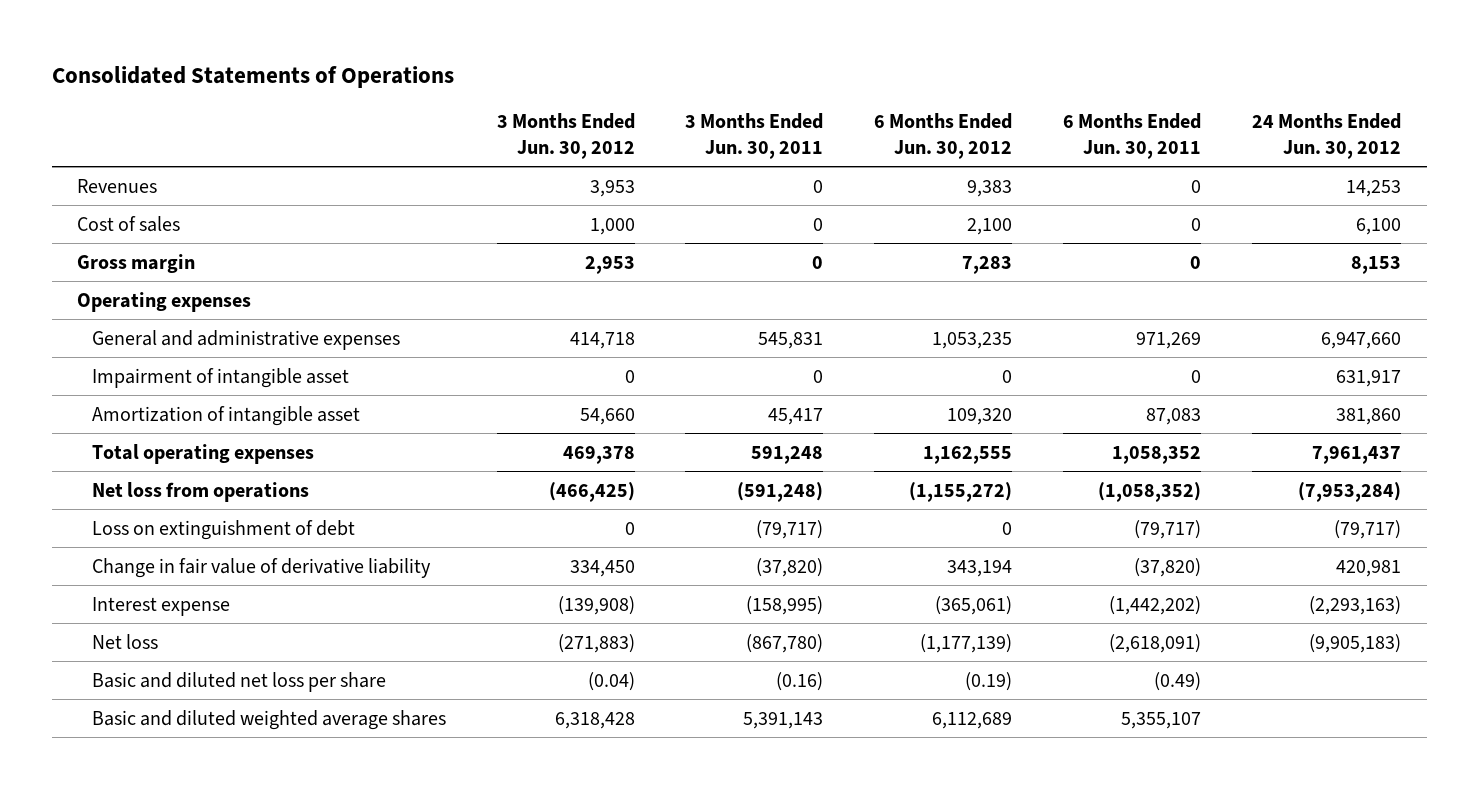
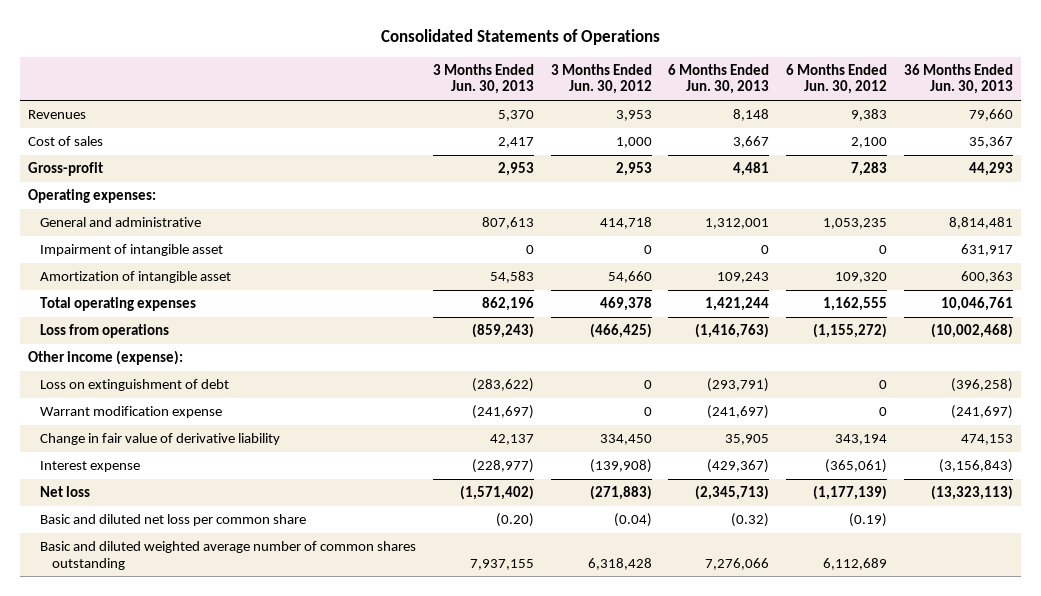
[685,113,824,159] 3 Months Ended Jun. 30, 2011 -> none
[1063,113,1202,159] 6 Months Ended Jun. 30, 2011 -> none
[1252,113,1402,159] 24 Months Ended Jun. 30, 2012 -> none
none -> [432,63,534,95] 3 Months Ended Jun. 30, 2013
none -> [668,63,770,95] 6 Months Ended Jun. 30, 2013
none -> [904,63,1014,95] 36 Months Ended Jun. 30, 2013
[77,253,196,273] Gross margin -> [28,162,104,177] Gross-profit
[77,291,252,312] Operating expenses -> [28,189,157,204] Operating expenses:
[91,329,400,350] General and administrative expenses -> [40,217,202,228] General and administrative
[91,481,309,502] Net loss from operations -> [40,324,170,339] Loss from operations
none -> [28,350,184,366] Other income (expense):
none -> [40,406,223,419] Warrant modification expense
[91,671,386,692] Basic and diluted net loss per share -> [40,514,307,527] Basic and diluted net loss per common share
[91,709,446,730] Basic and diluted weighted average shares -> [40,541,417,570] Basic and diluted weighted average number of common shares outstanding

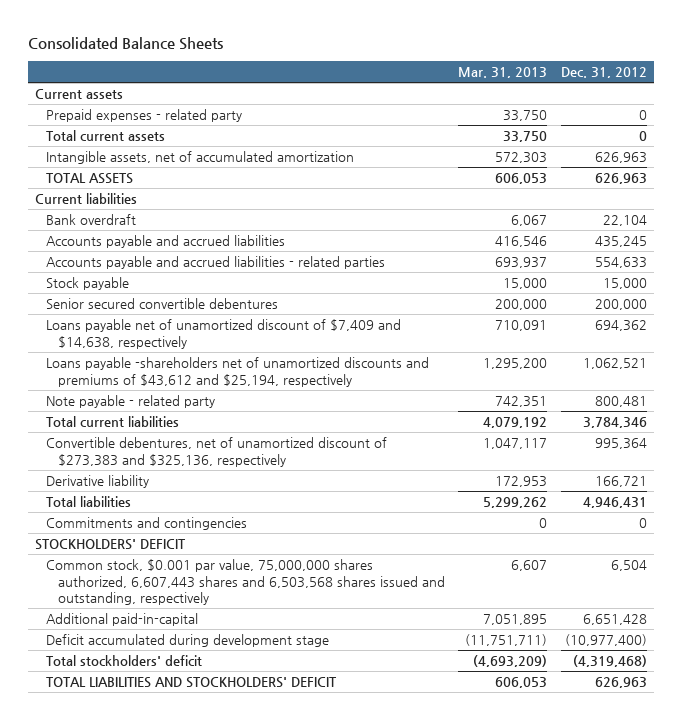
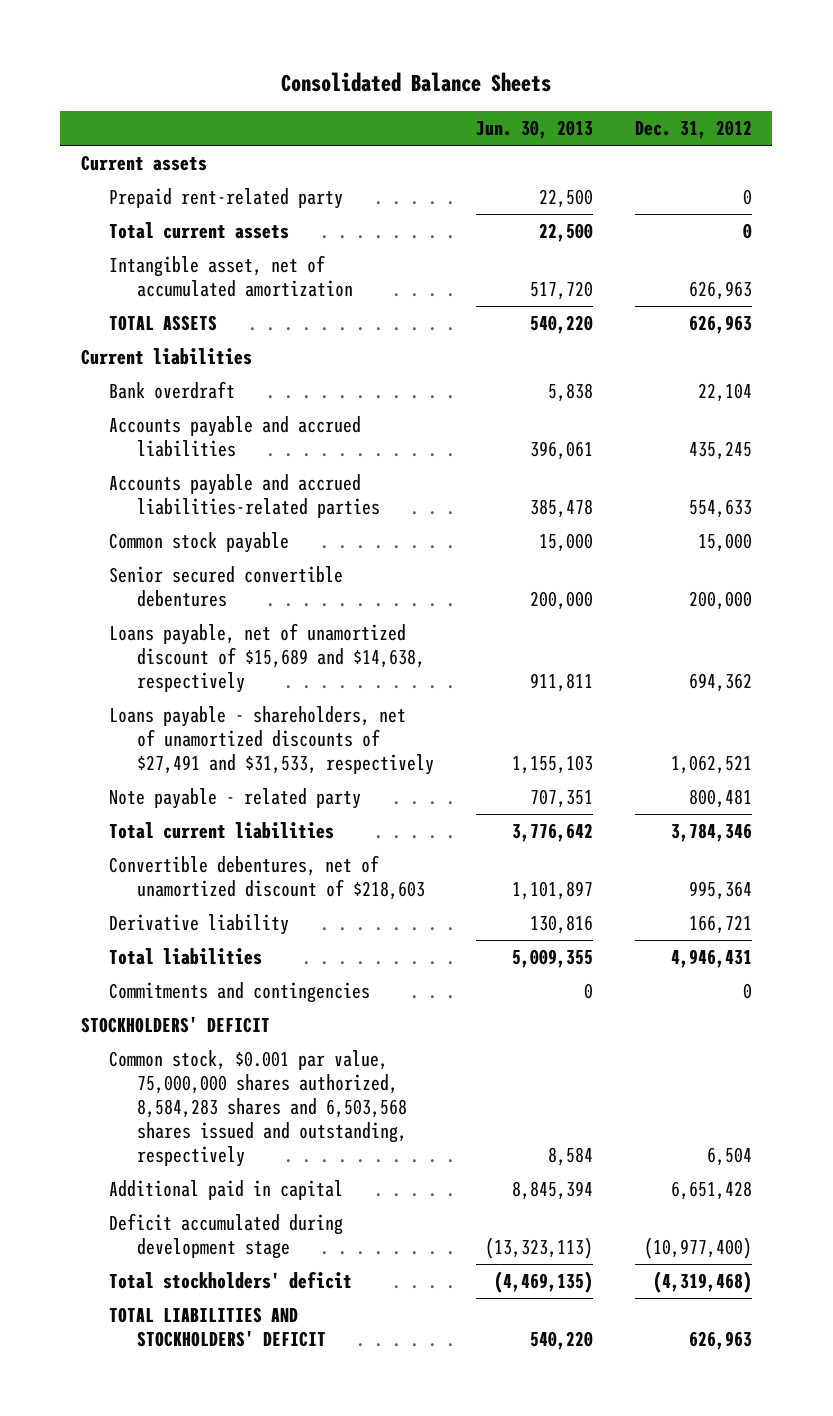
[458,67,548,79] Mar. 31, 2013 -> none
none -> [475,120,593,140] Jun. 30, 2013
[46,109,243,123] Prepaid expenses - related party -> [109,187,344,209] Prepaid rent-related party
[46,151,355,165] Intangible assets, net of accumulated amortization -> [109,254,354,297] Intangible asset, net of accumulated amortization
[46,256,386,270] Accounts payable and accrued liabilities - related parties -> [109,473,381,518] Accounts payable and accrued liabilities-related parties
[46,277,130,291] Stock payable -> [109,531,290,553] Common stock payable
[46,319,402,349] Loans payable net of unamortized discount of $7,409 and $14,638, respectively -> [109,622,426,693] Loans payable, net of unamortized discount of $15,689 and $14,638, respectively
[46,357,430,387] Loans payable -shareholders net of unamortized discounts and premiums of $43,612 and $25,194, respectively -> [109,705,435,775] Loans payable - shareholders, net of unamortized discounts of $27,491 and $31,533, respectively
[46,437,388,467] Convertible debentures, net of unamortized discount of $273,383 and $325,136, respectively -> [109,854,426,900] Convertible debentures, net of unamortized discount of $218,603
[46,559,445,606] Common stock, $0.001 par value, 75,000,000 shares authorized, 6,607,443 shares and 6,503,568 shares issued and outstanding, respectively -> [109,1049,408,1167] Common stock, $0.001 par value, 75,000,000 shares authorized, 8,584,283 shares and 6,503,568 shares issued and outstanding, respectively
[46,613,199,627] Additional paid-in-capital -> [109,1179,344,1200] Additional paid in capital

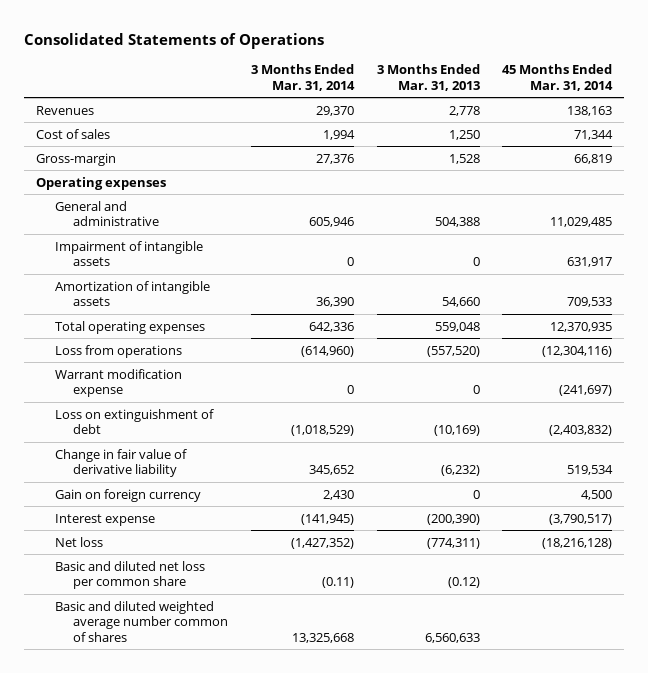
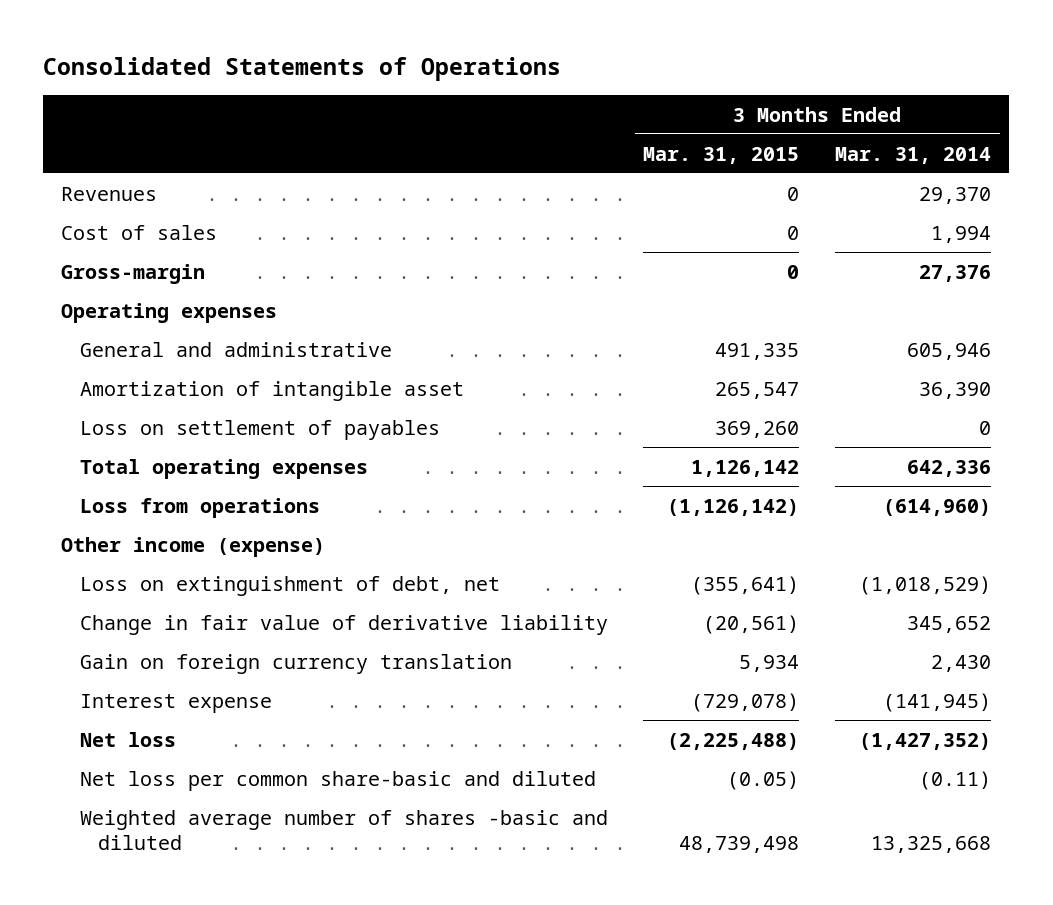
[376,64,480,91] 3 Months Ended Mar. 31, 2013 -> none
[502,64,614,91] 45 Months Ended Mar. 31, 2014 -> none
none -> [643,146,800,164] Mar. 31, 2015
[54,240,203,267] Impairment of intangible assets -> none
[54,280,210,307] Amortization of intangible assets -> [79,380,464,401] Amortization of intangible asset
none -> [79,419,440,440] Loss on settlement of payables
[54,368,182,398] Warrant modification expense -> none
none -> [61,536,326,557] Other income (expense)
[54,408,214,435] Loss on extinguishment of debt -> [79,575,500,596] Loss on extinguishment of debt, net
[54,488,201,502] Gain on foreign currency -> [79,653,512,674] Gain on foreign currency translation
[54,560,205,590] Basic and diluted net loss per common share -> [79,770,596,791] Net loss per common share-basic and diluted
[54,600,229,642] Basic and diluted weighted average number common of shares -> [79,809,608,851] Weighted average number of shares -basic and diluted

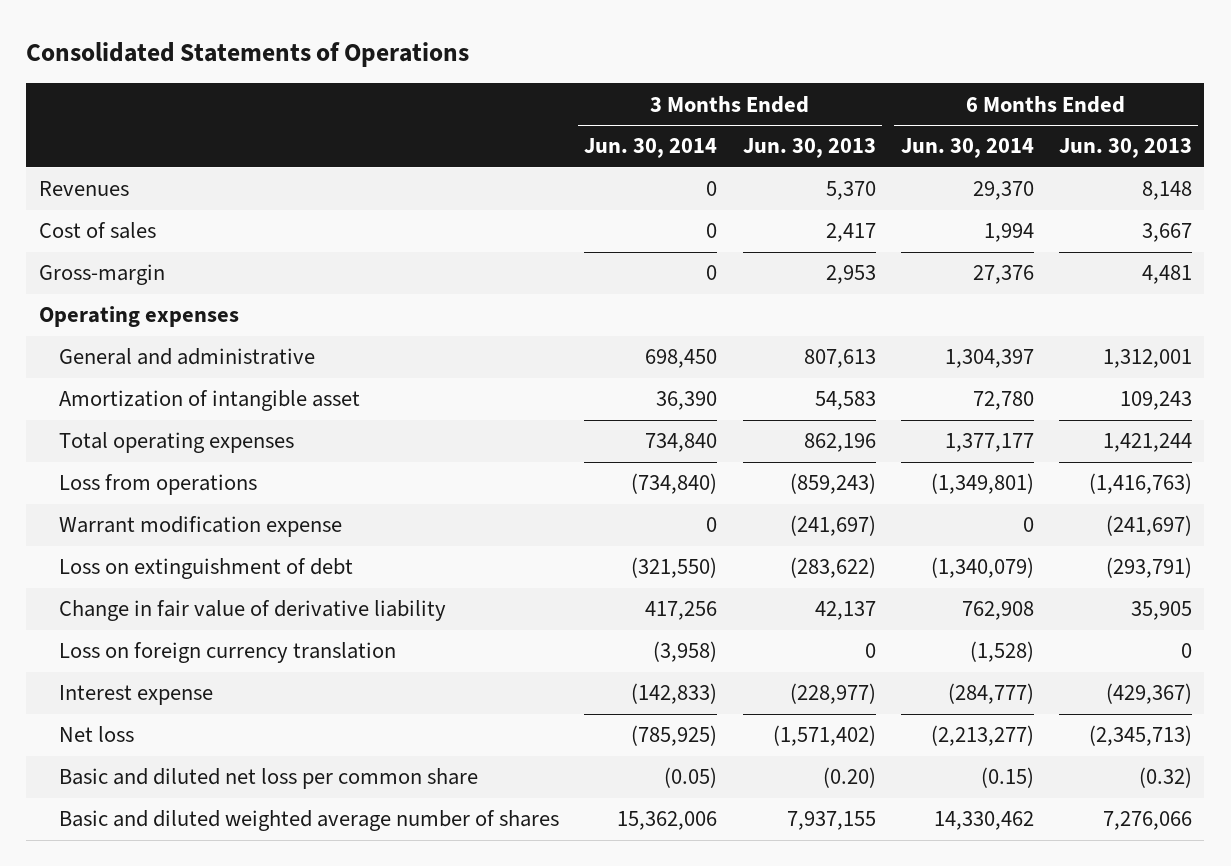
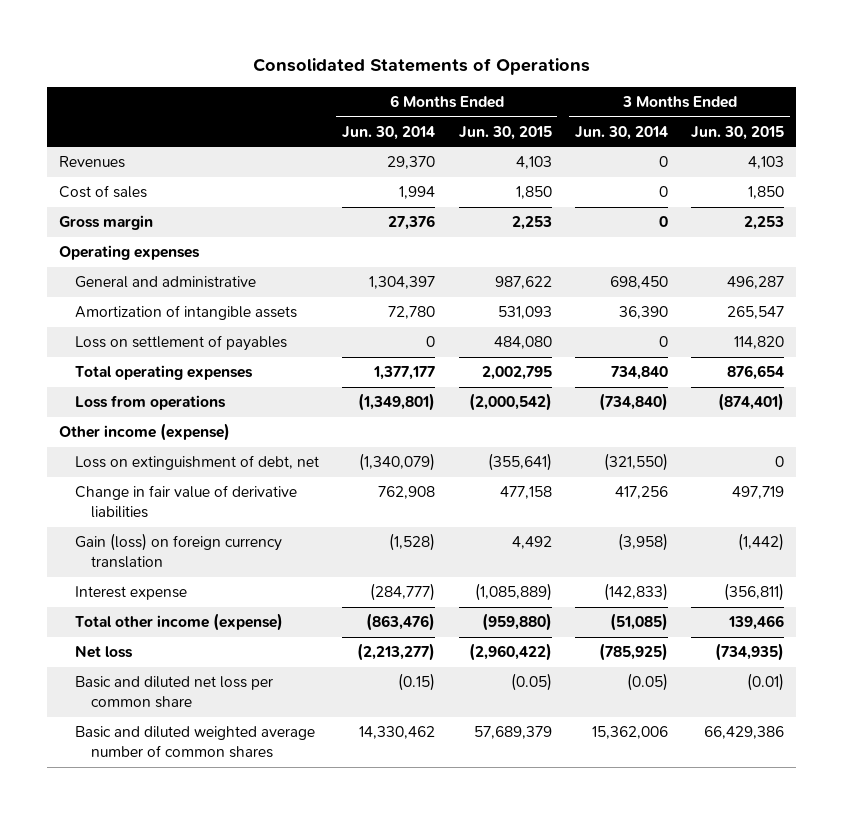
[742,138,876,159] Jun. 30, 2013 -> none
[1058,138,1192,159] Jun. 30, 2013 -> none
none -> [458,125,552,140] Jun. 30, 2015
none -> [691,125,785,140] Jun. 30, 2015
[38,264,165,286] Gross-margin -> [58,215,153,231] Gross margin
[59,390,361,412] Amortization of intangible asset -> [74,305,297,321] Amortization of intangible assets
none -> [74,335,287,352] Loss on settlement of payables
[59,516,343,538] Warrant modification expense -> none
none -> [58,423,230,442] Other income (expense)
[59,558,354,580] Loss on extinguishment of debt -> [74,455,319,471] Loss on extinguishment of debt, net
[59,600,447,622] Change in fair value of derivative liability -> [74,485,297,519] Change in fair value of derivative liabilities
[59,642,397,664] Loss on foreign currency translation -> [74,533,282,569] Gain (loss) on foreign currency translation
none -> [74,613,283,632] Total other income (expense)
[59,810,560,832] Basic and diluted weighted average number of shares -> [74,726,315,759] Basic and diluted weighted average number of common shares

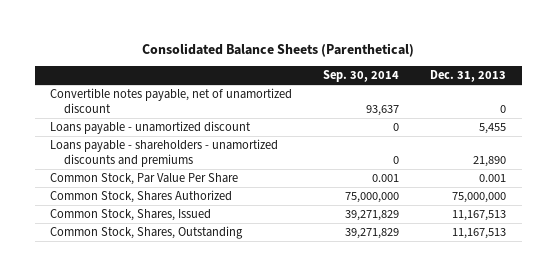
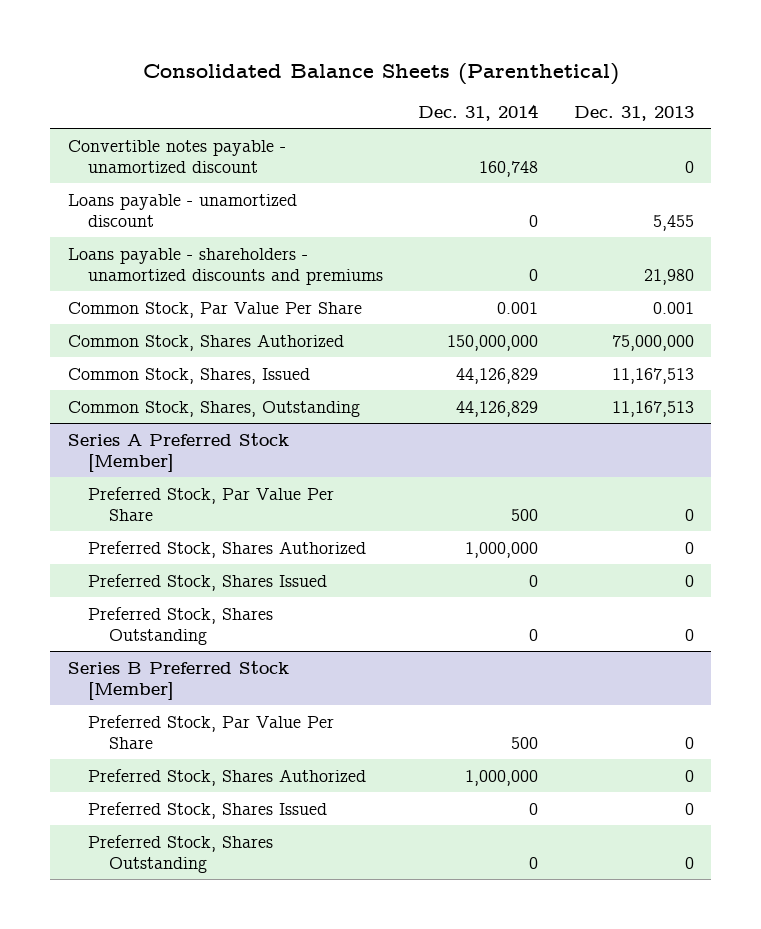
[323,70,400,83] Sep. 30, 2014 -> none
none -> [418,104,539,122] Dec. 31, 2014
[50,88,293,114] Convertible notes payable, net of unamortized discount -> [67,139,286,173] Convertible notes payable - unamortized discount
[473,155,507,167] 21,890 -> [643,268,694,285] 21,980
none -> [67,432,289,472] Series A Preferred Stock [Member]
none -> [88,486,335,521] Preferred Stock, Par Value Per Share
none -> [88,540,367,558] Preferred Stock, Shares Authorized
none -> [88,573,328,591] Preferred Stock, Shares Issued
none -> [88,606,274,645] Preferred Stock, Shares Outstanding
none -> [67,660,289,700] Series B Preferred Stock [Member]
none -> [88,714,335,749] Preferred Stock, Par Value Per Share
none -> [88,768,367,786] Preferred Stock, Shares Authorized
none -> [88,801,328,819] Preferred Stock, Shares Issued
none -> [88,834,274,873] Preferred Stock, Shares Outstanding

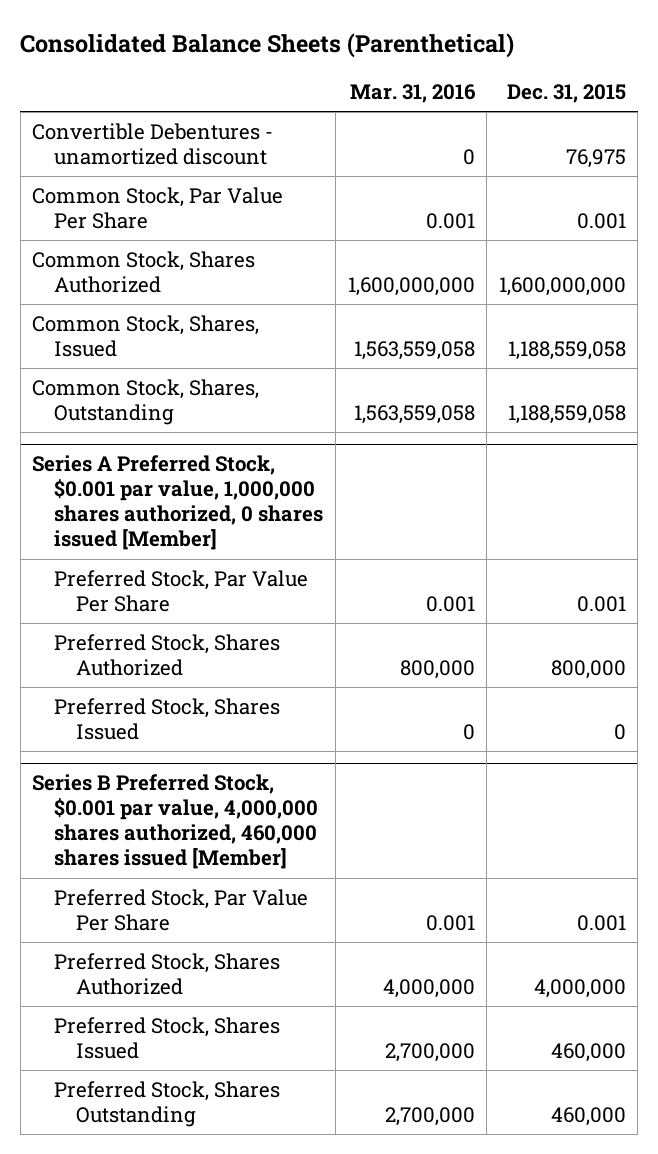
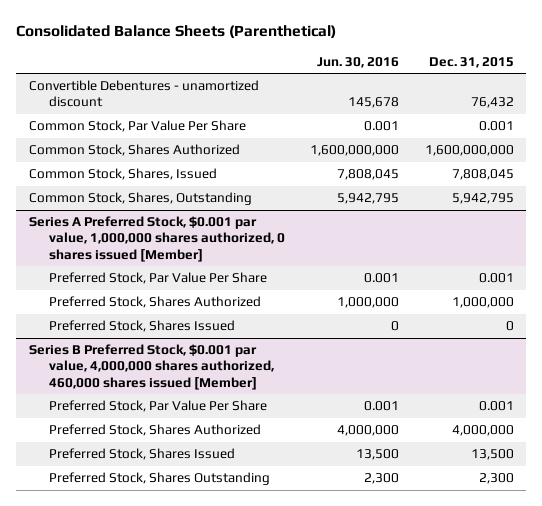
[349,83,476,103] Mar. 31, 2016 -> none
none -> [317,56,400,68] Jun. 30, 2016
[565,148,626,168] 76,975 -> [470,97,514,109] 76,432
[507,340,626,360] 1,188,559,058 -> [451,169,514,181] 7,808,045
[507,404,626,424] 1,188,559,058 -> [451,193,514,205] 5,942,795
[550,659,626,679] 800,000 -> [451,297,514,309] 1,000,000
[550,1042,626,1062] 460,000 -> [470,449,514,461] 13,500
[550,1106,626,1126] 460,000 -> [478,473,514,485] 2,300

